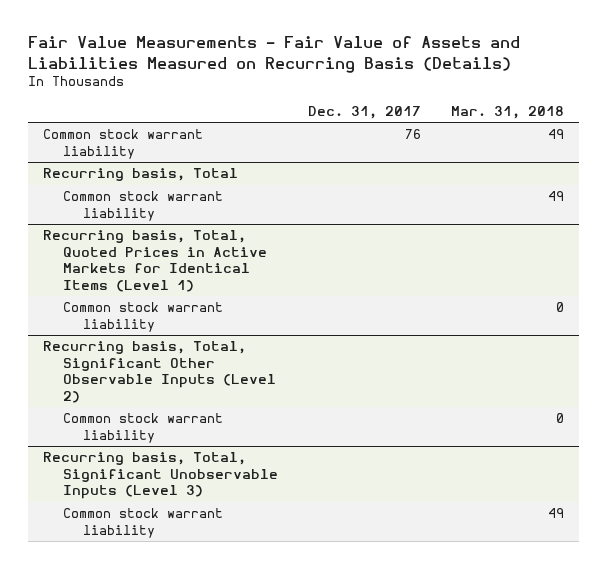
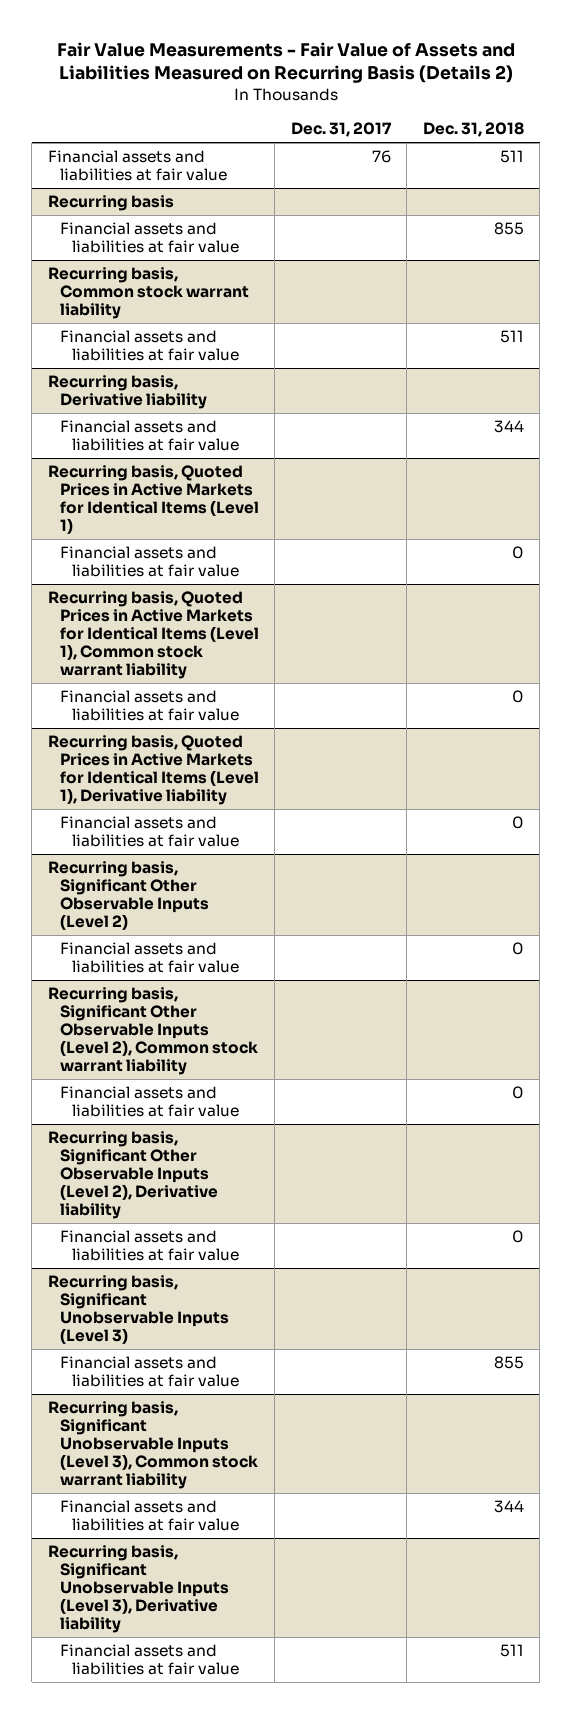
[27,36,520,73] Fair Value Measurements - Fair Value of Assets and Liabilities Measured on Recurring Basis (Details) -> [56,41,515,84] Fair Value Measurements - Fair Value of Assets and Liabilities Measured on Recurring Basis (Details 2)
[450,106,564,120] Mar. 31, 2018 -> none
none -> [422,122,524,138] Dec. 31, 2018
[42,129,203,159] Common stock warrant liability -> [47,150,228,182] Financial assets and liabilities at fair value
[42,168,238,182] Recurring basis, Total -> [47,195,174,212] Recurring basis
[63,191,224,221] Common stock warrant liability -> [60,222,240,254] Financial assets and liabilities at fair value
none -> [47,267,250,320] Recurring basis, Common stock warrant liability
none -> [60,330,240,362] Financial assets and liabilities at fair value
none -> [47,375,208,410] Recurring basis, Derivative liability
none -> [60,420,240,452] Financial assets and liabilities at fair value
[42,230,268,292] Recurring basis, Total, Quoted Prices in Active Markets for Identical Items (Level 1) -> [47,465,260,535] Recurring basis, Quoted Prices in Active Markets for Identical Items (Level 1)
[63,302,224,332] Common stock warrant liability -> [60,546,240,578] Financial assets and liabilities at fair value
none -> [47,591,260,680] Recurring basis, Quoted Prices in Active Markets for Identical Items (Level 1), Common stock warrant liability
none -> [60,690,240,722] Financial assets and liabilities at fair value
none -> [47,735,260,806] Recurring basis, Quoted Prices in Active Markets for Identical Items (Level 1), Derivative liability
none -> [60,816,240,848] Financial assets and liabilities at fair value
[42,341,277,403] Recurring basis, Total, Significant Other Observable Inputs (Level 2) -> [47,861,210,931] Recurring basis, Significant Other Observable Inputs (Level 2)
[63,413,224,443] Common stock warrant liability -> [60,942,240,974] Financial assets and liabilities at fair value
none -> [47,987,259,1076] Recurring basis, Significant Other Observable Inputs (Level 2), Common stock warrant liability
none -> [60,1086,240,1118] Financial assets and liabilities at fair value
none -> [47,1131,219,1220] Recurring basis, Significant Other Observable Inputs (Level 2), Derivative liability
none -> [60,1230,240,1262] Financial assets and liabilities at fair value
[42,452,279,500] Recurring basis, Total, Significant Unobservable Inputs (Level 3) -> [47,1275,230,1345] Recurring basis, Significant Unobservable Inputs (Level 3)
[63,508,224,538] Common stock warrant liability -> [60,1356,240,1388] Financial assets and liabilities at fair value
none -> [47,1401,259,1490] Recurring basis, Significant Unobservable Inputs (Level 3), Common stock warrant liability
none -> [60,1500,240,1532] Financial assets and liabilities at fair value
none -> [47,1545,230,1634] Recurring basis, Significant Unobservable Inputs (Level 3), Derivative liability
none -> [60,1644,240,1676] Financial assets and liabilities at fair value

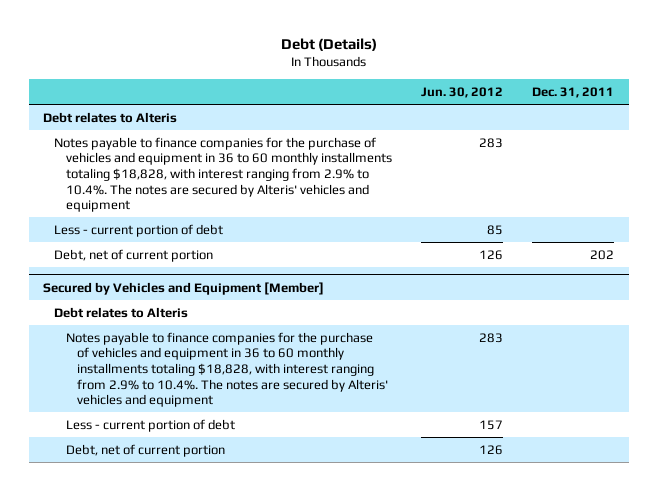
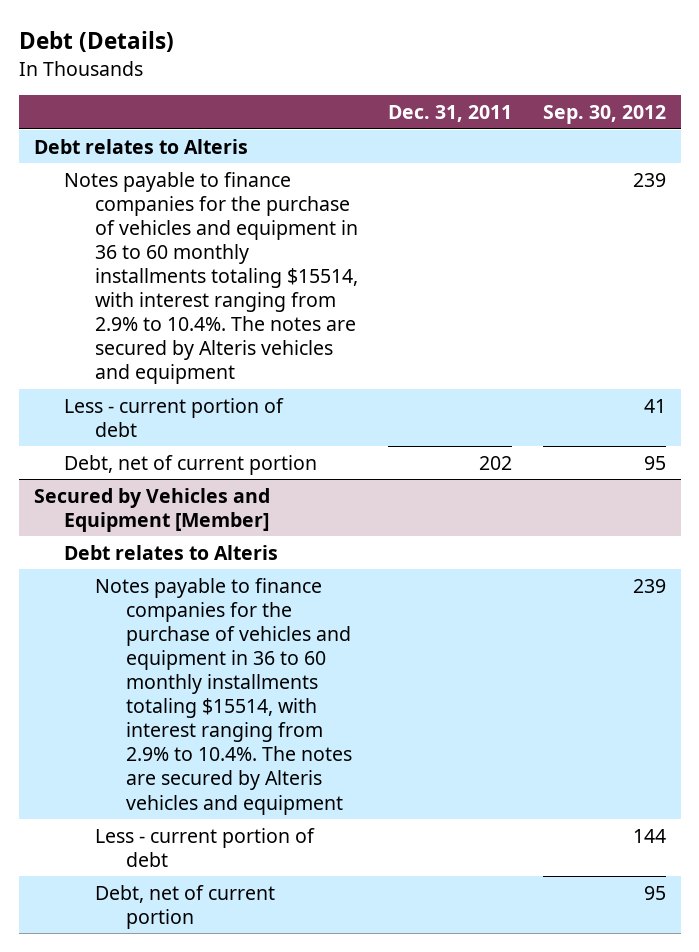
[420,87,503,99] Jun. 30, 2012 -> none
none -> [542,104,666,124] Sep. 30, 2012
[54,136,392,213] Notes payable to finance companies for the purchase of vehicles and equipment in 36 to 60 monthly installments totaling $18,828, with interest ranging from 2.9% to 10.4%. The notes are secured by Alteris' vehicles and equipment -> [64,171,359,385] Notes payable to finance companies for the purchase of vehicles and equipment in 36 to 60 monthly installments totaling $15514, with interest ranging from 2.9% to 10.4%. The notes are secured by Alteris vehicles and equipment
[65,331,388,408] Notes payable to finance companies for the purchase of vehicles and equipment in 36 to 60 monthly installments totaling $18,828, with interest ranging from 2.9% to 10.4%. The notes are secured by Alteris' vehicles and equipment -> [95,577,352,815] Notes payable to finance companies for the purchase of vehicles and equipment in 36 to 60 monthly installments totaling $15514, with interest ranging from 2.9% to 10.4%. The notes are secured by Alteris vehicles and equipment

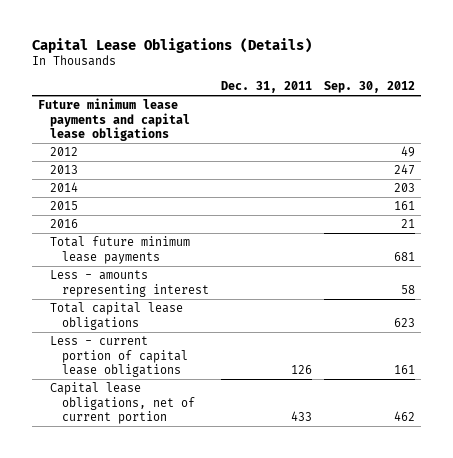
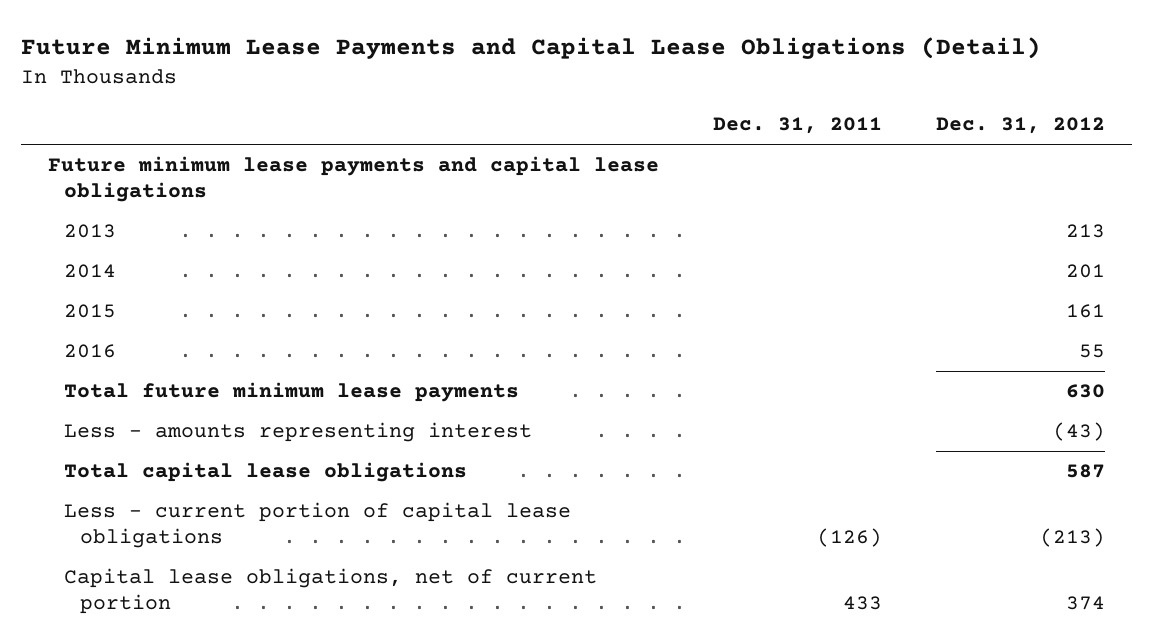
[31,37,312,53] Capital Lease Obligations (Details) -> [20,37,1041,60] Future Minimum Lease Payments and Capital Lease Obligations (Detail)
[323,81,415,94] Sep. 30, 2012 -> none
none -> [935,117,1105,135] Dec. 31, 2012
[49,147,78,157] 2012 -> none
[291,365,313,375] 126 -> [816,528,882,548] (126)

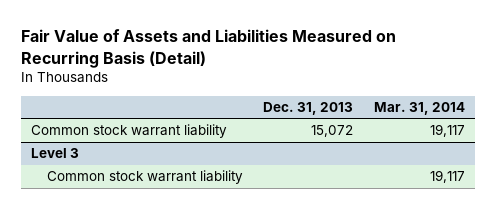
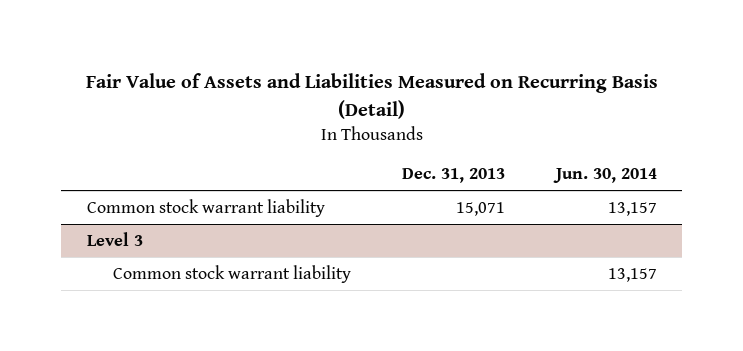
[373,102,465,116] Mar. 31, 2014 -> none
none -> [552,168,657,184] Jun. 30, 2014
[311,125,354,138] 15,072 -> [455,201,505,216] 15,071

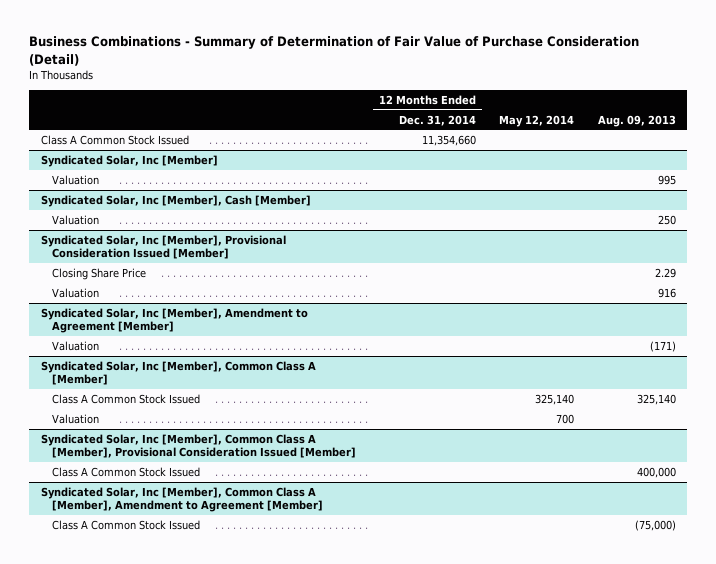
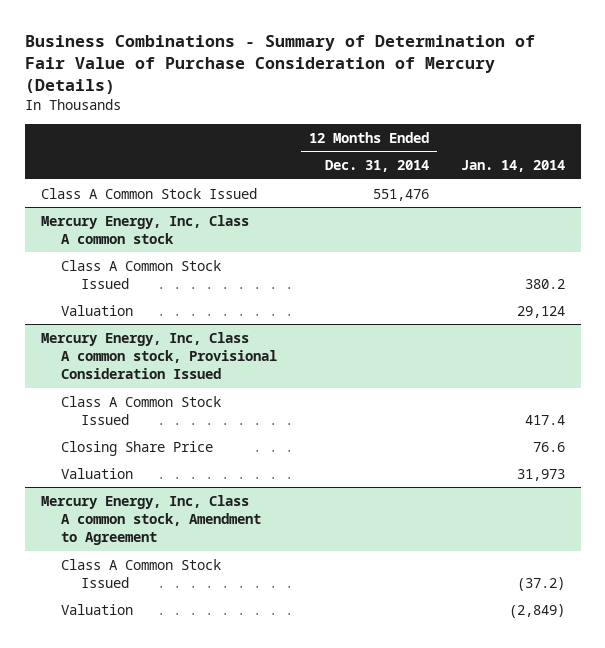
[29,36,640,66] Business Combinations - Summary of Determination of Fair Value of Purchase Consideration (Detail) -> [24,34,535,94] Business Combinations - Summary of Determination of Fair Value of Purchase Consideration of Mercury (Details)
[499,114,575,127] May 12, 2014 -> none
[597,114,676,127] Aug. 09, 2013 -> none
none -> [460,160,565,173] Jan. 14, 2014
[40,154,218,167] Syndicated Solar, Inc [Member] -> none
[51,174,99,185] Valuation -> none
[40,194,311,207] Syndicated Solar, Inc [Member], Cash [Member] -> none
[51,214,99,225] Valuation -> none
[40,234,286,260] Syndicated Solar, Inc [Member], Provisional Consideration Issued [Member] -> none
[51,267,146,280] Closing Share Price -> none
[51,287,99,298] Valuation -> none
[40,307,308,334] Syndicated Solar, Inc [Member], Amendment to Agreement [Member] -> none
[51,340,99,351] Valuation -> none
[40,360,316,386] Syndicated Solar, Inc [Member], Common Class A [Member] -> none
[51,393,200,404] Class A Common Stock Issued -> none
[51,413,99,424] Valuation -> none
[422,134,477,146] 11,354,660 -> [372,188,429,201] 551,476
none -> [40,214,249,244] Mercury Energy, Inc, Class A common stock
none -> [60,259,221,289] Class A Common Stock Issued
none -> [60,304,133,316] Valuation
[40,433,356,459] Syndicated Solar, Inc [Member], Common Class A [Member], Provisional Consideration Issued [Member] -> [40,331,277,380] Mercury Energy, Inc, Class A common stock, Provisional Consideration Issued
none -> [60,440,213,456] Closing Share Price
none -> [60,467,133,479] Valuation
[40,486,323,513] Syndicated Solar, Inc [Member], Common Class A [Member], Amendment to Agreement [Member] -> [40,494,261,546] Mercury Energy, Inc, Class A common stock, Amendment to Agreement
none -> [60,603,133,615] Valuation

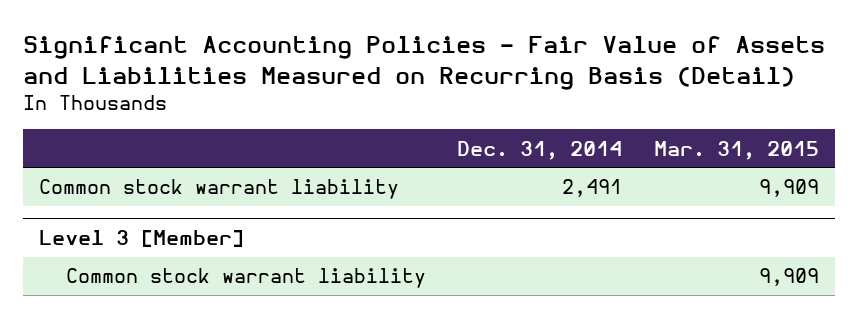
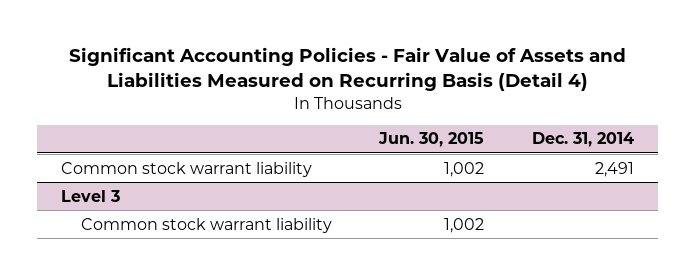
[22,36,825,90] Significant Accounting Policies - Fair Value of Assets and Liabilities Measured on Recurring Basis (Detail) -> [68,47,626,91] Significant Accounting Policies - Fair Value of Assets and Liabilities Measured on Recurring Basis (Detail 4)
[653,140,819,160] Mar. 31, 2015 -> none
none -> [378,132,485,148] Jun. 30, 2015
[38,230,244,248] Level 3 [Member] -> [61,189,121,202] Level 3

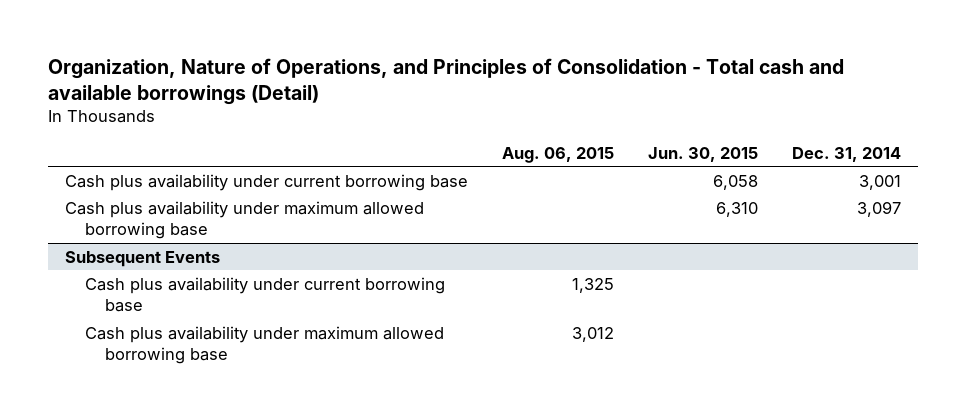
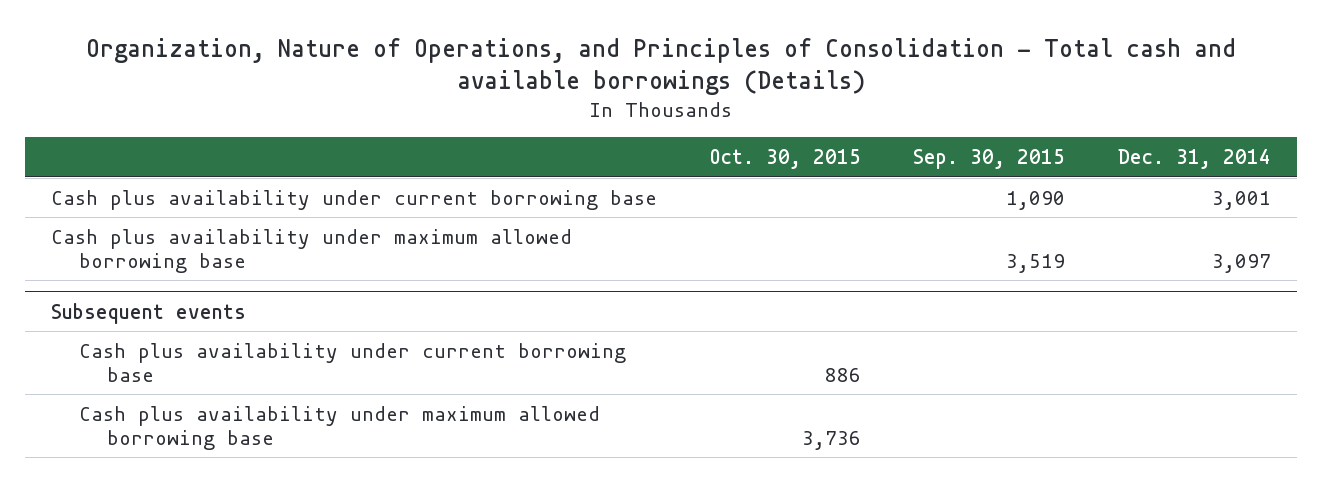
[47,57,844,105] Organization, Nature of Operations, and Principles of Consolidation - Total cash and available borrowings (Detail) -> [86,37,1237,95] Organization, Nature of Operations, and Principles of Consolidation - Total cash and available borrowings (Details)
[501,146,614,163] Aug. 06, 2015 -> none
[647,146,758,162] Jun. 30, 2015 -> none
none -> [709,149,861,170] Oct. 30, 2015
none -> [913,149,1066,170] Sep. 30, 2015
[64,250,220,267] Subsequent Events -> [51,302,247,324] Subsequent events

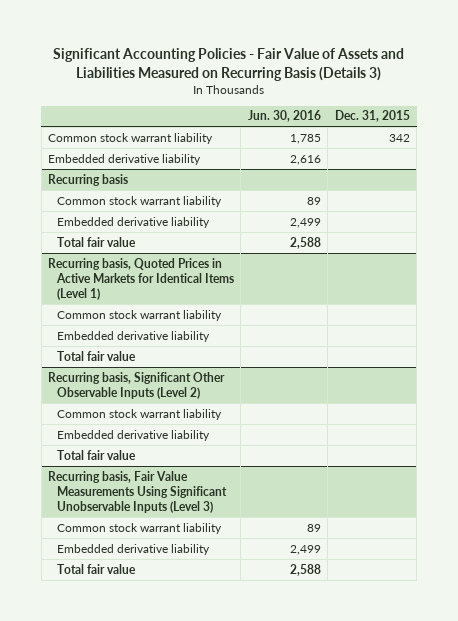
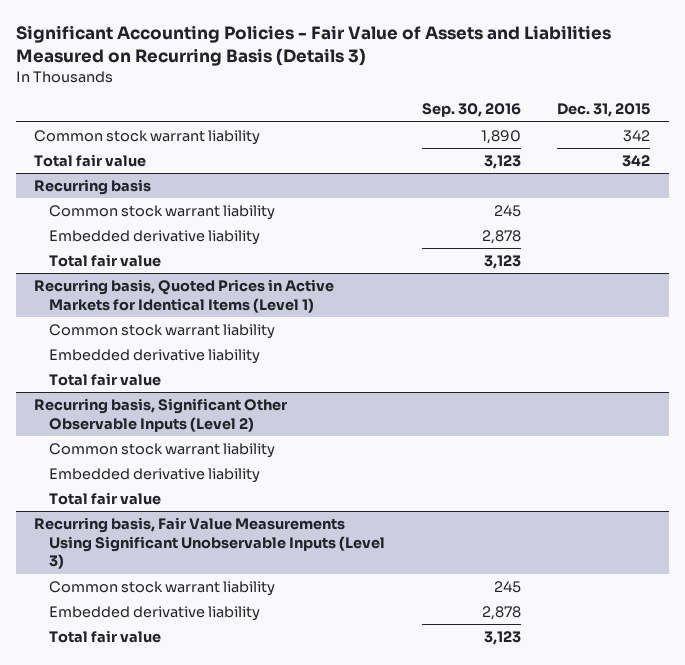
[247,110,321,123] Jun. 30, 2016 -> none
none -> [421,103,521,118] Sep. 30, 2016
[48,153,202,165] Embedded derivative liability -> none
none -> [34,154,147,168] Total fair value

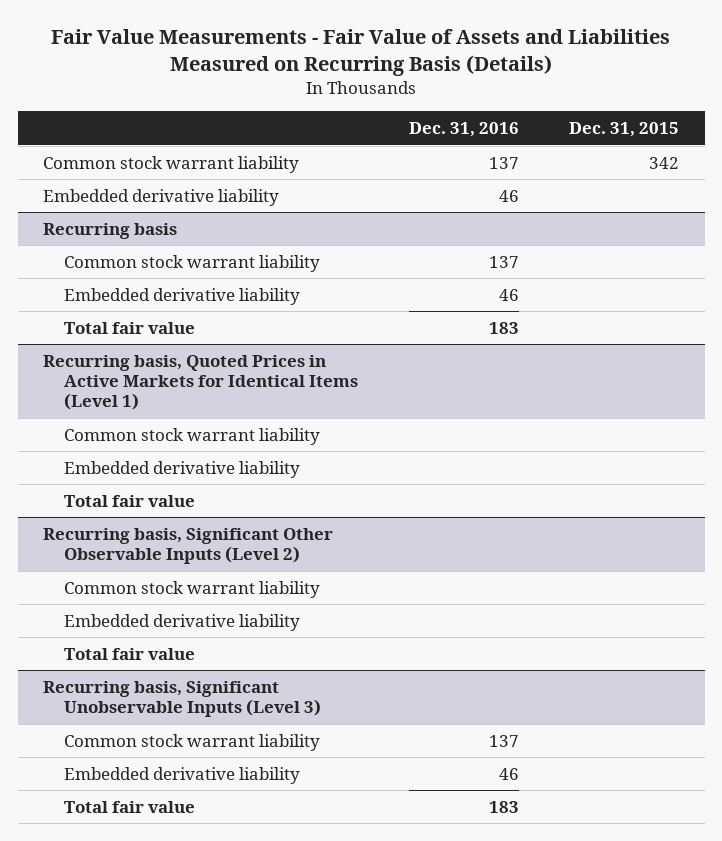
[16,24,612,66] Significant Accounting Policies - Fair Value of Assets and Liabilities Measured on Recurring Basis (Details 3) -> [51,29,671,76] Fair Value Measurements - Fair Value of Assets and Liabilities Measured on Recurring Basis (Details)
[421,103,521,118] Sep. 30, 2016 -> none
none -> [408,122,519,138] Dec. 31, 2016
[34,154,147,168] Total fair value -> none
none -> [42,188,279,206] Embedded derivative liability
[34,517,386,570] Recurring basis, Fair Value Measurements Using Significant Unobservable Inputs (Level 3) -> [42,680,322,718] Recurring basis, Significant Unobservable Inputs (Level 3)

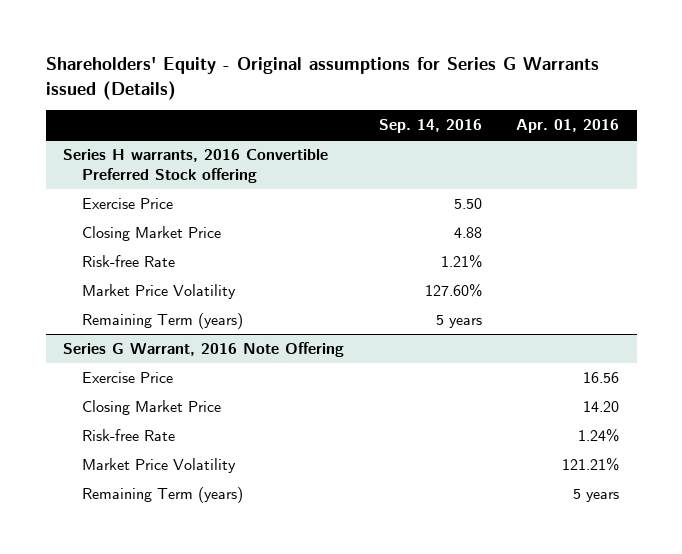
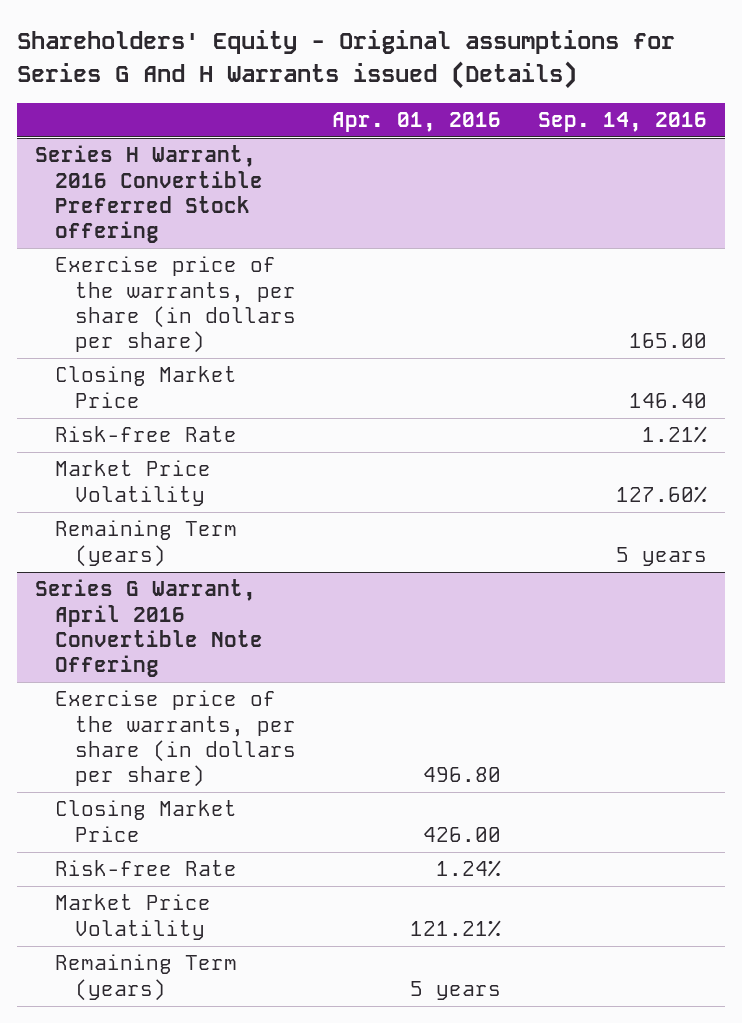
[45,57,599,100] Shareholders' Equity - Original assumptions for Series G Warrants issued (Details) -> [17,30,676,89] Shareholders' Equity - Original assumptions for Series G And H Warrants issued (Details)
[63,148,329,183] Series H warrants, 2016 Convertible Preferred Stock offering -> [35,145,264,244] Series H Warrant, 2016 Convertible Preferred Stock offering
[82,197,174,209] Exercise Price -> [55,256,296,354] Exercise price of the warrants, per share (in dollars per share)
[453,197,482,209] 5.50 -> [628,333,707,349] 165.00
[453,226,482,238] 4.88 -> [628,392,707,408] 146.40
[63,341,345,357] Series G Warrant, 2016 Note Offering -> [35,579,264,678] Series G Warrant, April 2016 Convertible Note Offering
[82,371,174,383] Exercise Price -> [55,690,296,788] Exercise price of the warrants, per share (in dollars per share)
[583,371,620,383] 16.56 -> [423,767,502,783] 496.80
[583,400,620,412] 14.20 -> [423,826,502,842] 426.00

